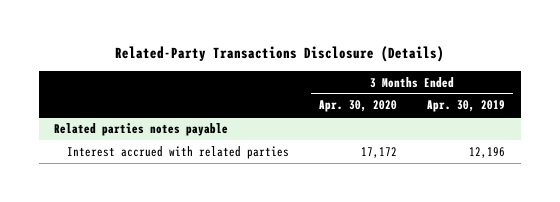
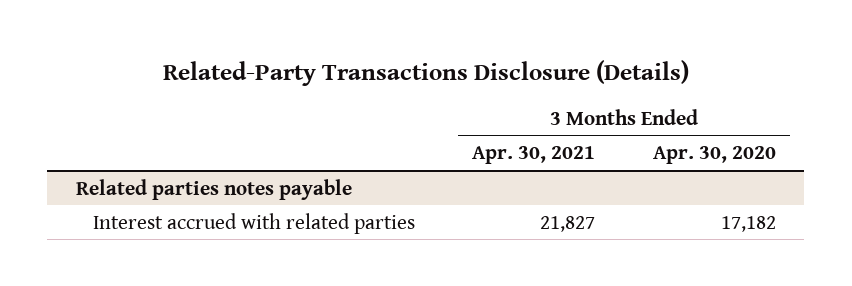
[427,100,506,113] Apr. 30, 2019 -> none
none -> [472,146,596,165] Apr. 30, 2021
[361,146,398,158] 17,172 -> [720,215,776,232] 17,182

